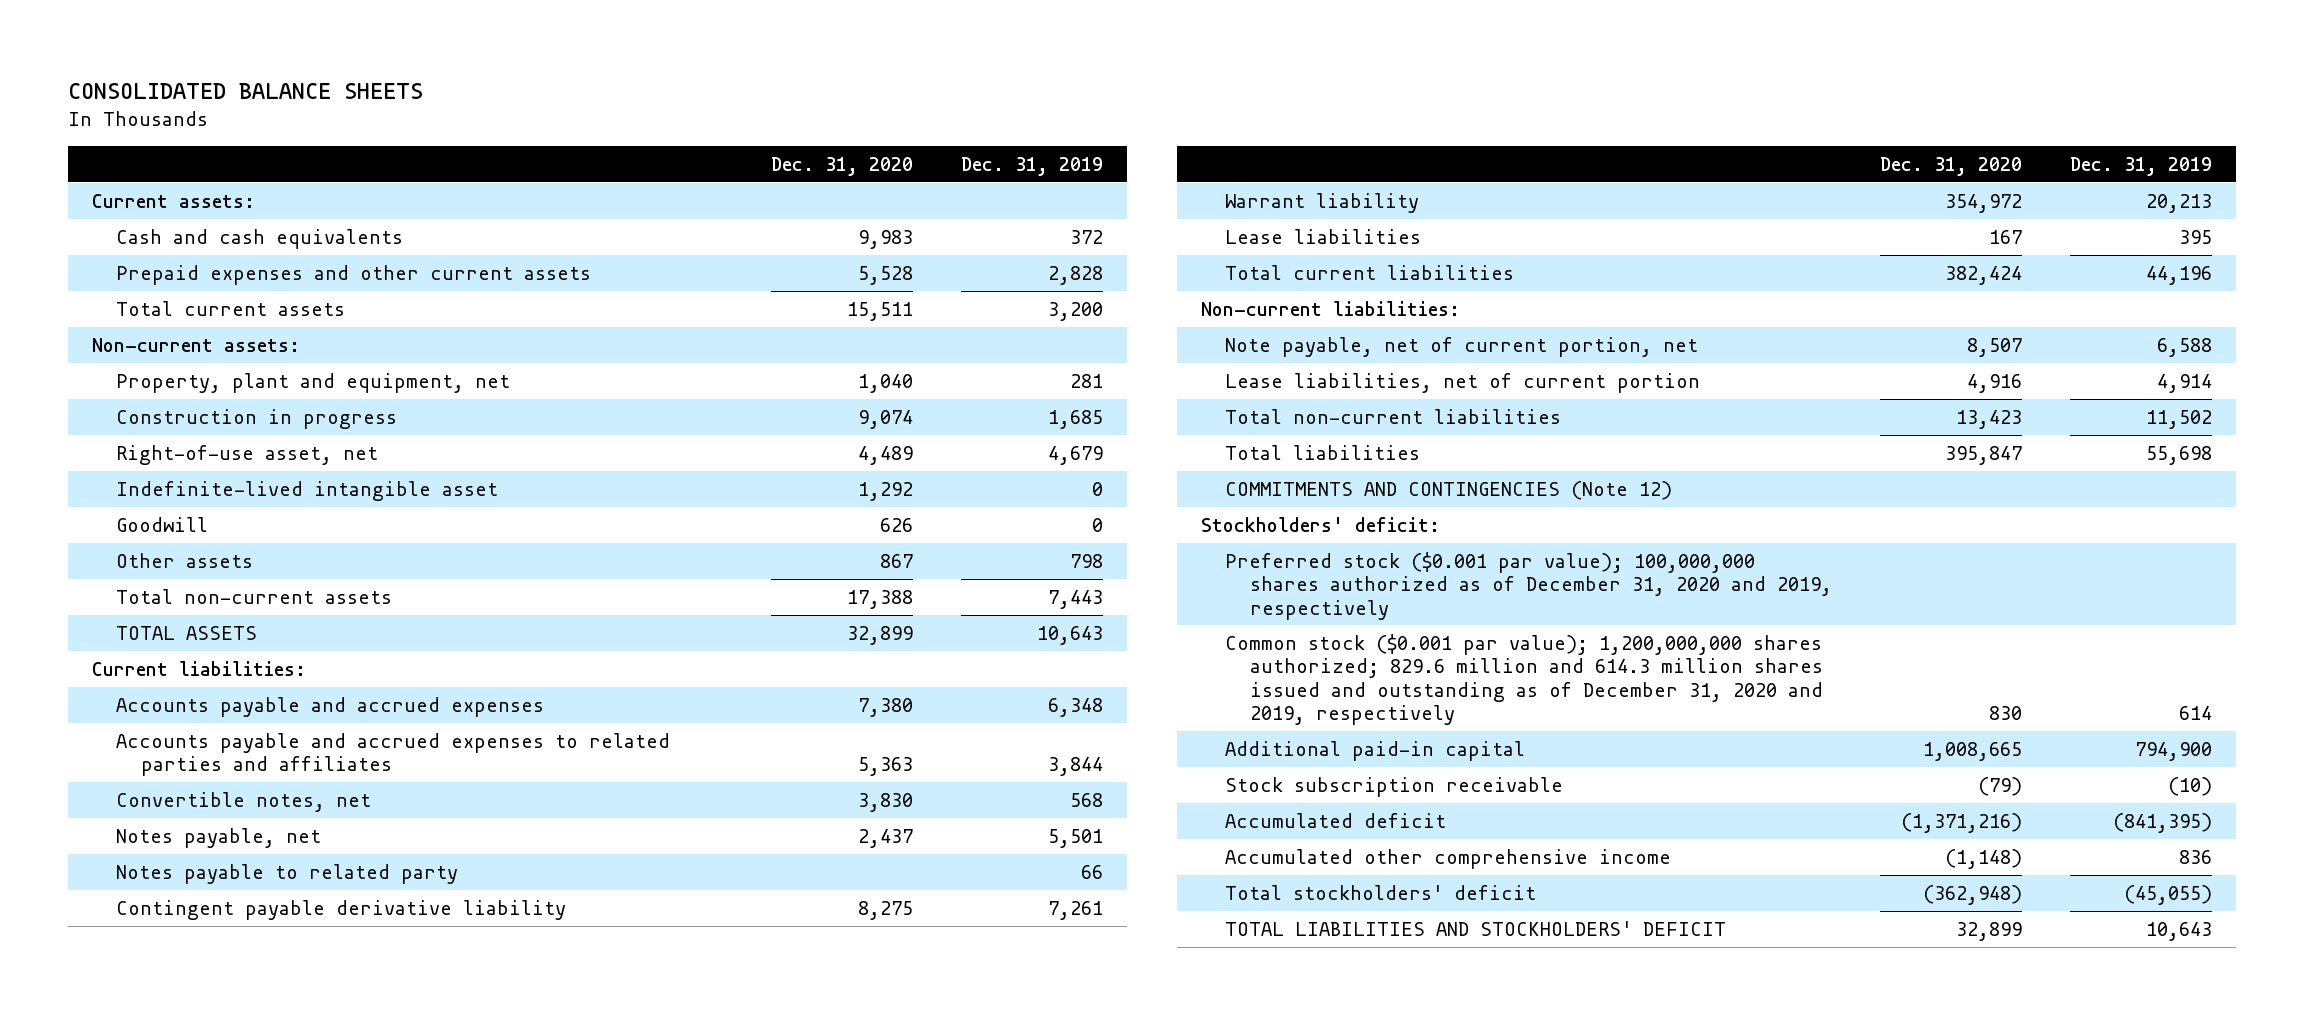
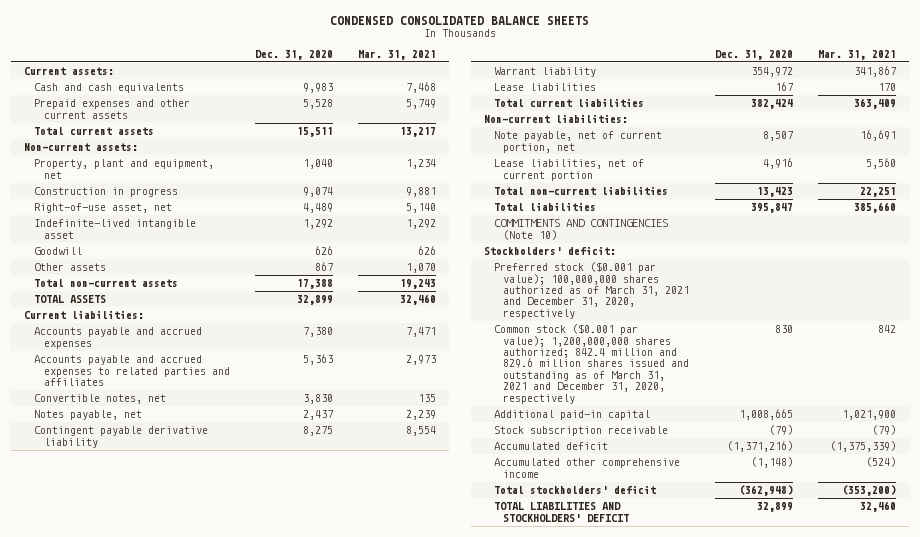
[67,83,423,100] CONSOLIDATED BALANCE SHEETS -> [329,15,589,25] CONDENSED CONSOLIDATED BALANCE SHEETS
[960,157,1103,177] Dec. 31, 2019 -> none
none -> [358,49,437,60] Mar. 31, 2021
[116,863,459,884] Notes payable to related party -> none
[1225,480,1673,500] COMMITMENTS AND CONTINGENCIES (Note 12) -> [493,219,668,240] COMMITMENTS AND CONTINGENCIES (Note 10)
[1225,551,1833,620] Preferred stock ($0.001 par value); 100,000,000 shares authorized as of December 31, 2020 and 2019, respectively -> [493,262,690,319] Preferred stock ($0.001 par value); 100,000,000 shares authorized as of March 31, 2021 and December 31, 2020, respectively
[1225,633,1824,726] Common stock ($0.001 par value); 1,200,000,000 shares authorized; 829.6 million and 614.3 million shares issued and outstanding as of December 31, 2020 and 2019, respectively -> [493,324,690,404] Common stock ($0.001 par value); 1,200,000,000 shares authorized; 842.4 million and 829.6 million shares issued and outstanding as of March 31, 2021 and December 31, 2020, respectively

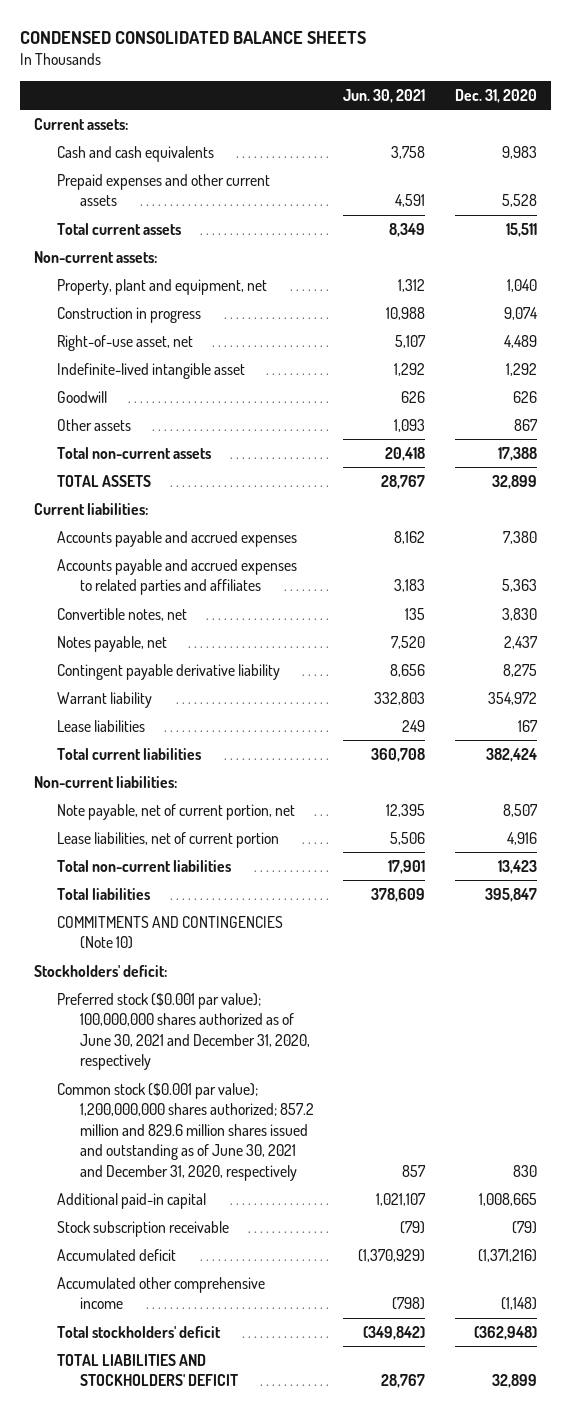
[358,49,437,60] Mar. 31, 2021 -> none
none -> [343,89,426,104] Jun. 30, 2021
[493,262,690,319] Preferred stock ($0.001 par value); 100,000,000 shares authorized as of March 31, 2021 and December 31, 2020, respectively -> [57,992,310,1071] Preferred stock ($0.001 par value); 100,000,000 shares authorized as of June 30, 2021 and December 31, 2020, respectively
[493,324,690,404] Common stock ($0.001 par value); 1,200,000,000 shares authorized; 842.4 million and 829.6 million shares issued and outstanding as of March 31, 2021 and December 31, 2020, respectively -> [57,1082,314,1181] Common stock ($0.001 par value); 1,200,000,000 shares authorized; 857.2 million and 829.6 million shares issued and outstanding as of June 30, 2021 and December 31, 2020, respectively

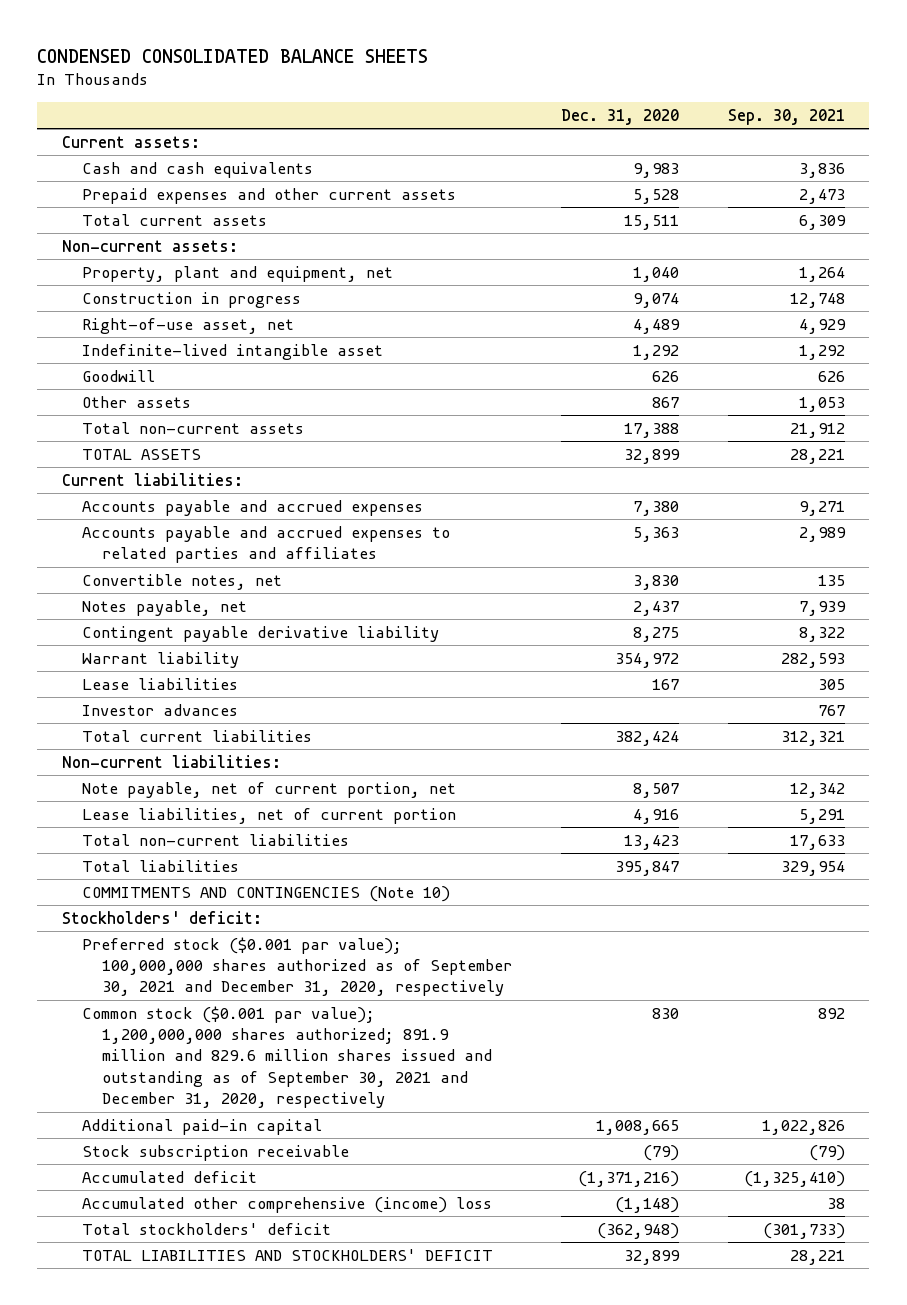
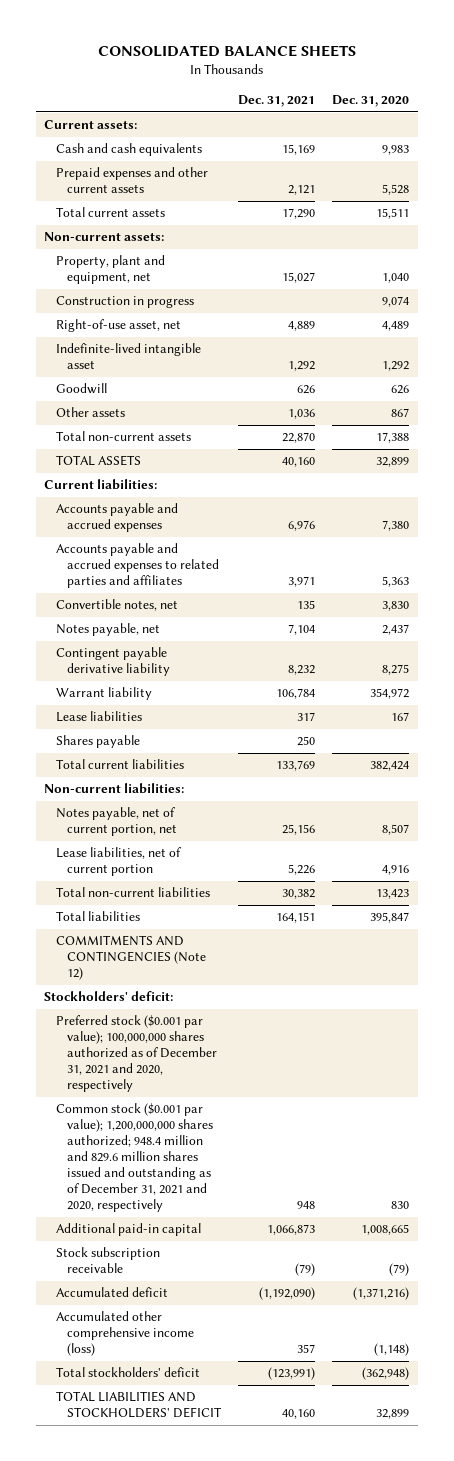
[37,49,429,64] CONDENSED CONSOLIDATED BALANCE SHEETS -> [97,45,356,58] CONSOLIDATED BALANCE SHEETS
[727,108,845,125] Sep. 30, 2021 -> none
none -> [237,95,315,108] Dec. 31, 2021
[81,703,238,716] Investor advances -> none
none -> [55,735,140,749] Shares payable
[81,781,456,798] Note payable, net of current portion, net -> [55,807,177,837] Notes payable, net of current portion, net
[81,885,450,902] COMMITMENTS AND CONTINGENCIES (Note 10) -> [55,935,206,981] COMMITMENTS AND CONTINGENCIES (Note 12)
[81,936,513,997] Preferred stock ($0.001 par value); 100,000,000 shares authorized as of September 30, 2021 and December 31, 2020, respectively -> [55,1015,217,1093] Preferred stock ($0.001 par value); 100,000,000 shares authorized as of December 31, 2021 and 2020, respectively
[81,1005,493,1109] Common stock ($0.001 par value); 1,200,000,000 shares authorized; 891.9 million and 829.6 million shares issued and outstanding as of September 30, 2021 and December 31, 2020, respectively -> [55,1103,213,1213] Common stock ($0.001 par value); 1,200,000,000 shares authorized; 948.4 million and 829.6 million shares issued and outstanding as of December 31, 2021 and 2020, respectively
[81,1196,492,1213] Accumulated other comprehensive (income) loss -> [55,1311,194,1357] Accumulated other comprehensive income (loss)

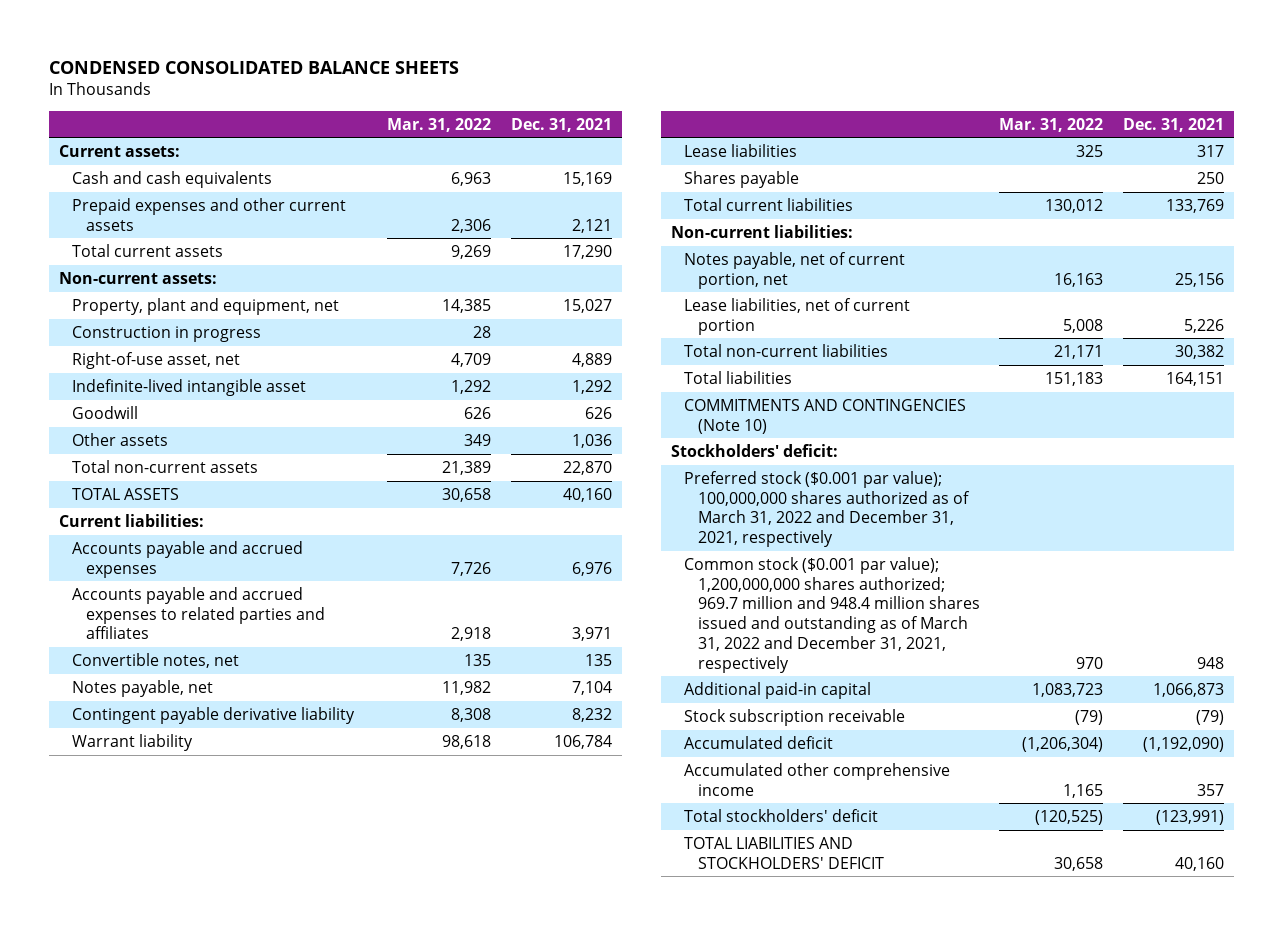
[97,45,356,58] CONSOLIDATED BALANCE SHEETS -> [49,60,460,74] CONDENSED CONSOLIDATED BALANCE SHEETS
[332,95,410,108] Dec. 31, 2020 -> none
none -> [387,117,492,132] Mar. 31, 2022
[55,935,206,981] COMMITMENTS AND CONTINGENCIES (Note 12) -> [684,398,967,434] COMMITMENTS AND CONTINGENCIES (Note 10)
[55,1015,217,1093] Preferred stock ($0.001 par value); 100,000,000 shares authorized as of December 31, 2021 and 2020, respectively -> [684,470,970,548] Preferred stock ($0.001 par value); 100,000,000 shares authorized as of March 31, 2022 and December 31, 2021, respectively
[55,1103,213,1213] Common stock ($0.001 par value); 1,200,000,000 shares authorized; 948.4 million and 829.6 million shares issued and outstanding as of December 31, 2021 and 2020, respectively -> [684,556,980,673] Common stock ($0.001 par value); 1,200,000,000 shares authorized; 969.7 million and 948.4 million shares issued and outstanding as of March 31, 2022 and December 31, 2021, respectively
[55,1311,194,1357] Accumulated other comprehensive income (loss) -> [684,762,951,796] Accumulated other comprehensive income

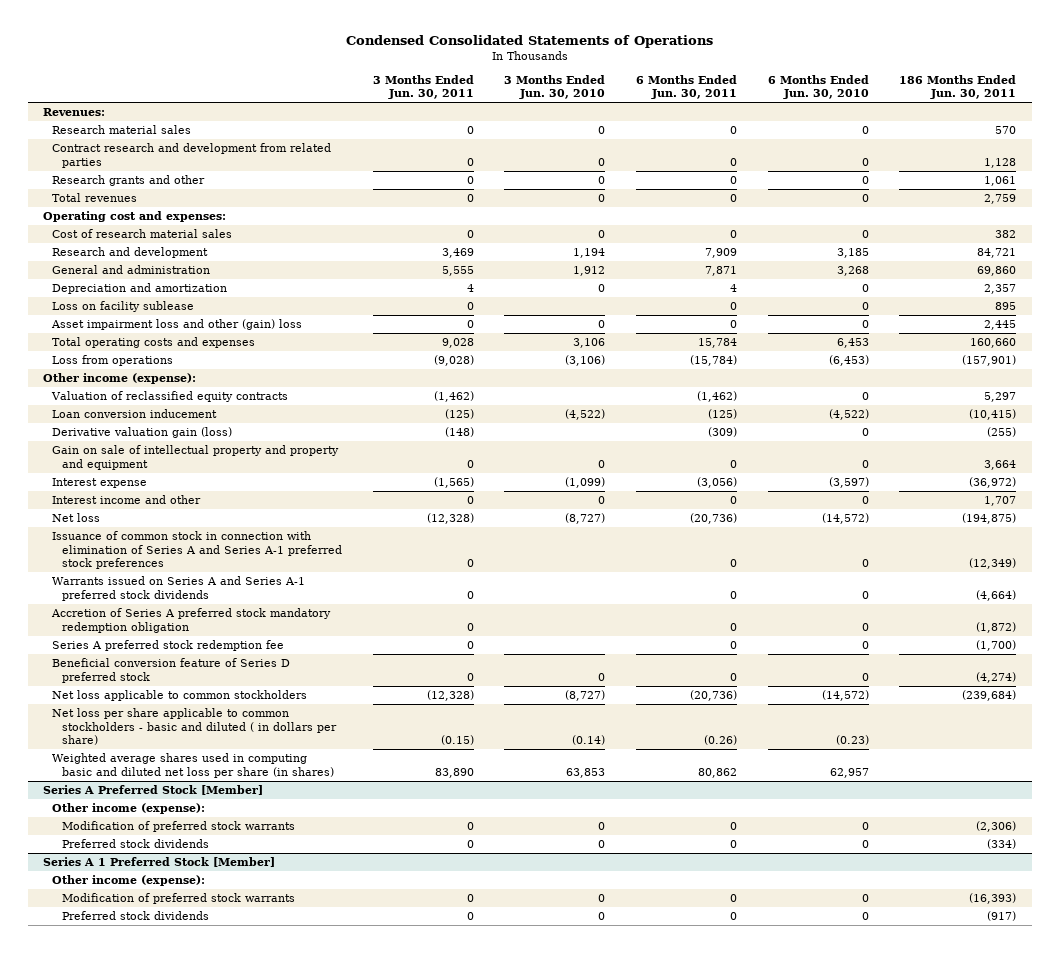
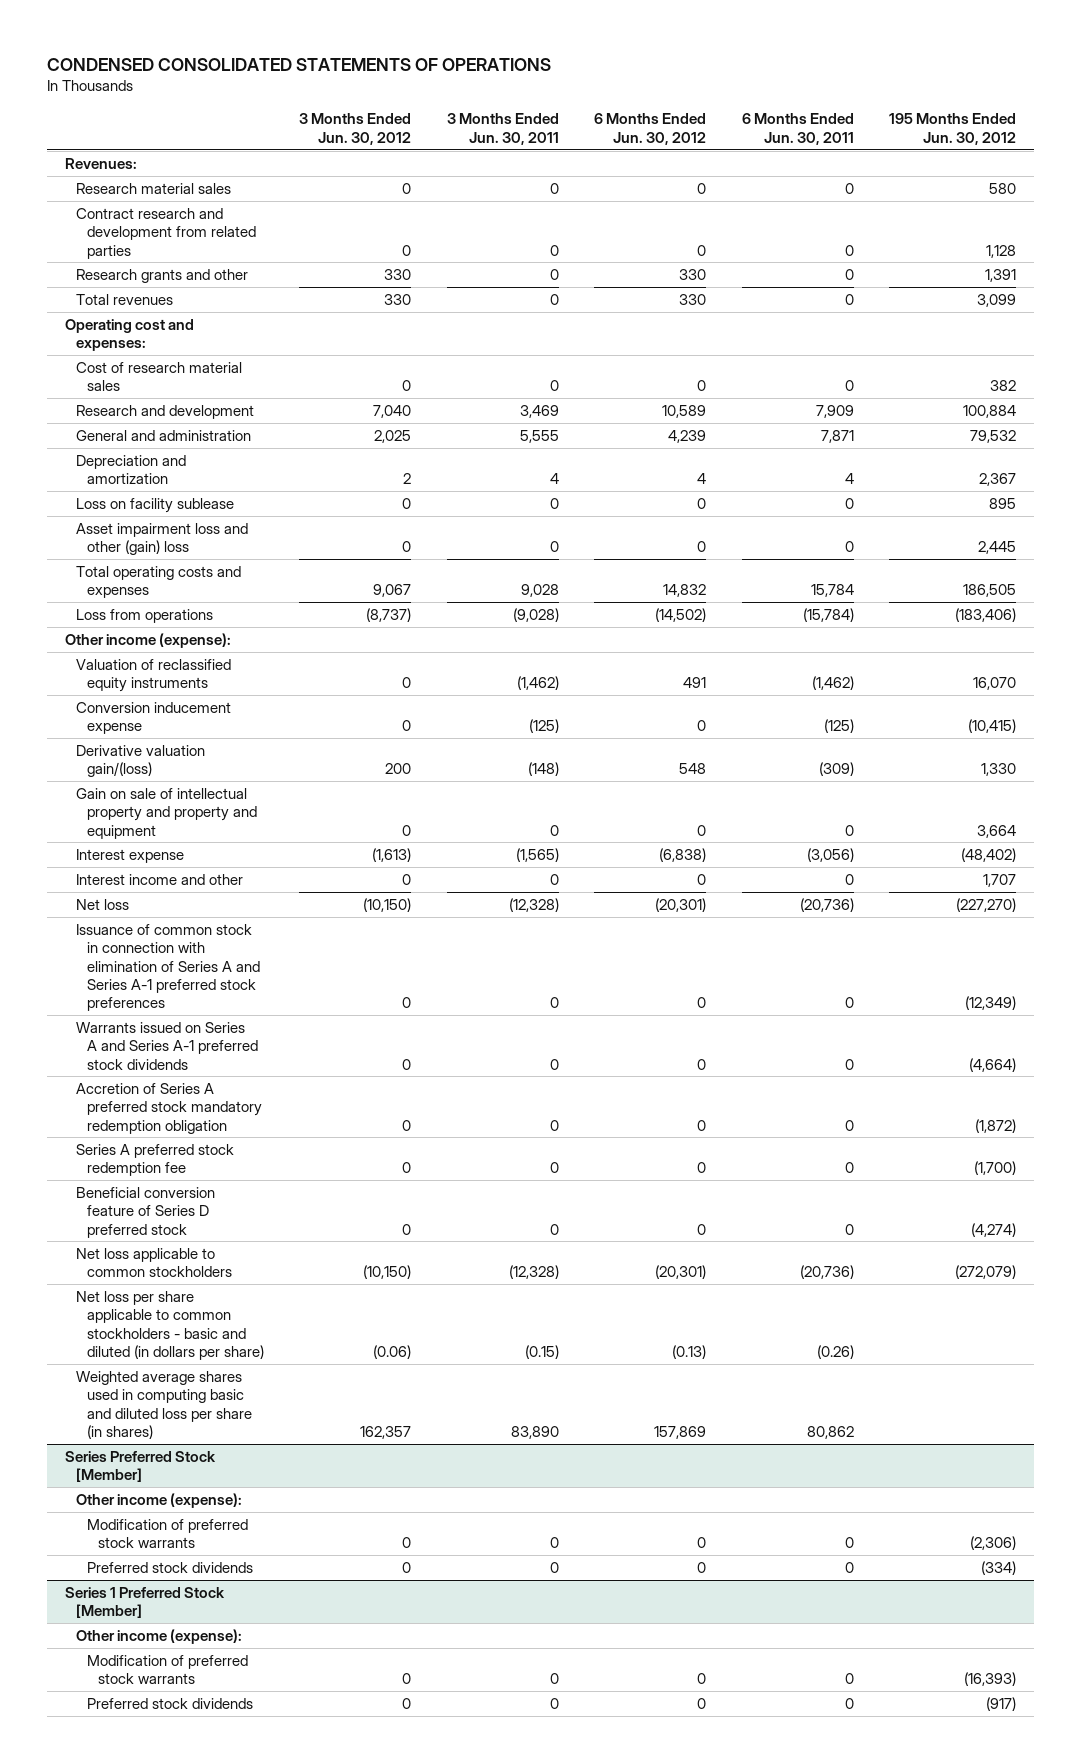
[345,34,713,48] Condensed Consolidated Statements of Operations -> [47,57,552,71] CONDENSED CONSOLIDATED STATEMENTS OF OPERATIONS
[504,74,606,100] 3 Months Ended Jun. 30, 2010 -> none
[767,74,869,100] 6 Months Ended Jun. 30, 2010 -> none
[899,74,1017,100] 186 Months Ended Jun. 30, 2011 -> none
none -> [299,113,412,145] 3 Months Ended Jun. 30, 2012
none -> [594,113,707,145] 6 Months Ended Jun. 30, 2012
none -> [889,113,1017,145] 195 Months Ended Jun. 30, 2012
[51,390,289,402] Valuation of reclassified equity contracts -> [75,659,231,693] Valuation of reclassified equity instruments
[52,408,218,418] Loan conversion inducement -> [75,702,231,735] Conversion inducement expense
[52,426,233,438] Derivative valuation gain (loss) -> [75,745,205,778] Derivative valuation gain/(loss)
[52,707,337,746] Net loss per share applicable to common stockholders - basic and diluted ( in dollars per share) -> [75,1291,265,1360] Net loss per share applicable to common stockholders - basic and diluted (in dollars per share)
[52,752,334,778] Weighted average shares used in computing basic and diluted net loss per share (in shares) -> [75,1371,253,1439] Weighted average shares used in computing basic and diluted loss per share (in shares)
[43,784,264,795] Series A Preferred Stock [Member] -> [64,1451,216,1483] Series Preferred Stock [Member]
[43,856,276,867] Series A 1 Preferred Stock [Member] -> [64,1587,225,1619] Series 1 Preferred Stock [Member]

